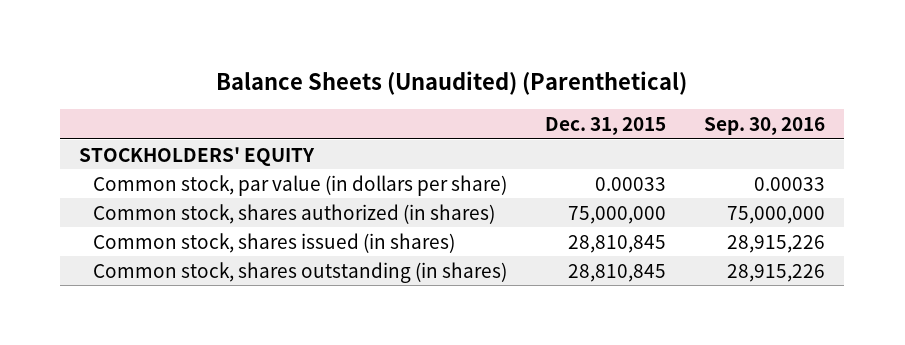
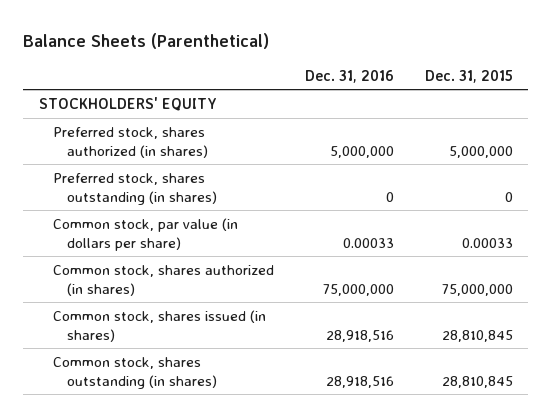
[216,71,688,96] Balance Sheets (Unaudited) (Parenthetical) -> [23,32,270,49] Balance Sheets (Parenthetical)
[704,117,826,136] Sep. 30, 2016 -> none
none -> [304,69,394,83] Dec. 31, 2016
none -> [52,126,208,158] Preferred stock, shares authorized (in shares)
none -> [52,172,217,205] Preferred stock, shares outstanding (in shares)

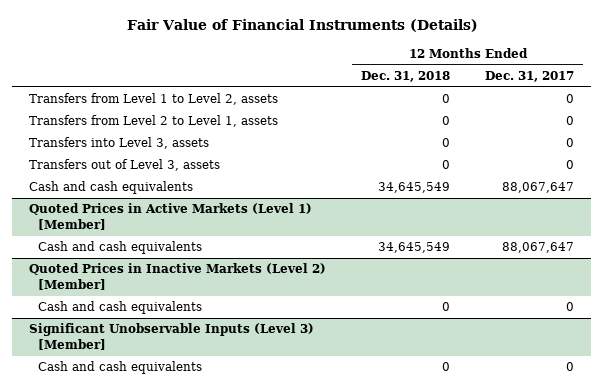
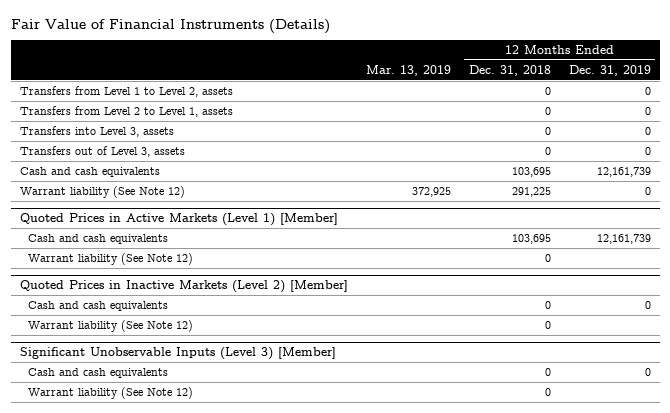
[484,71,574,83] Dec. 31, 2017 -> none
none -> [365,64,451,76] Mar. 13, 2019
none -> [568,64,651,76] Dec. 31, 2019
[378,182,451,194] 34,645,549 -> [511,166,551,177] 103,695
none -> [19,185,185,198] Warrant liability (See Note 12)
[378,242,451,254] 34,645,549 -> [511,233,551,244] 103,695
none -> [28,252,194,265] Warrant liability (See Note 12)
none -> [28,319,194,332] Warrant liability (See Note 12)
none -> [28,386,194,399] Warrant liability (See Note 12)

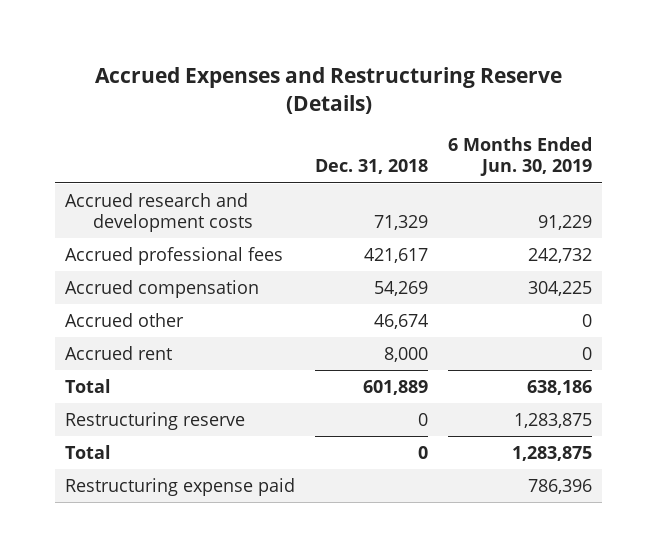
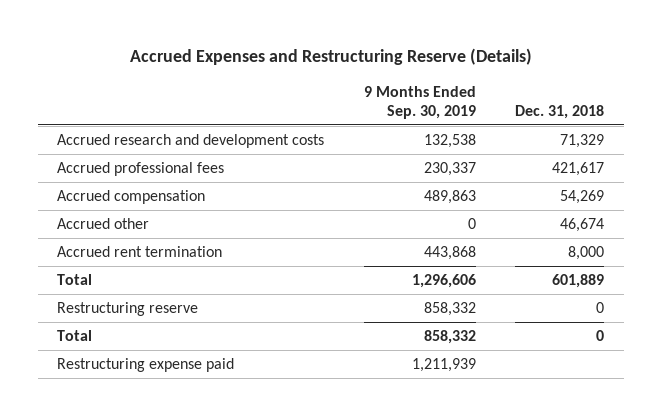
[448,137,593,177] 6 Months Ended Jun. 30, 2019 -> none
none -> [363,85,476,119] 9 Months Ended Sep. 30, 2019
[64,345,172,360] Accrued rent -> [57,246,223,258] Accrued rent termination

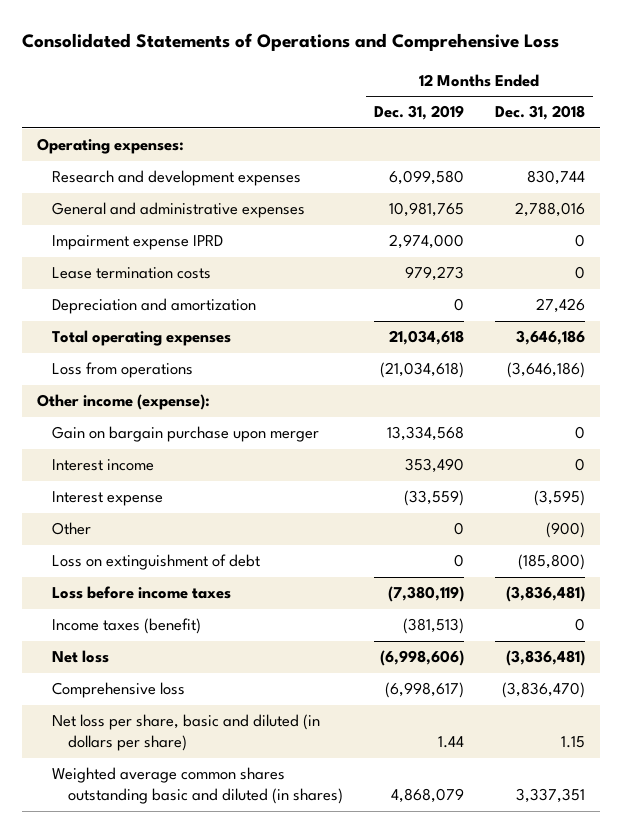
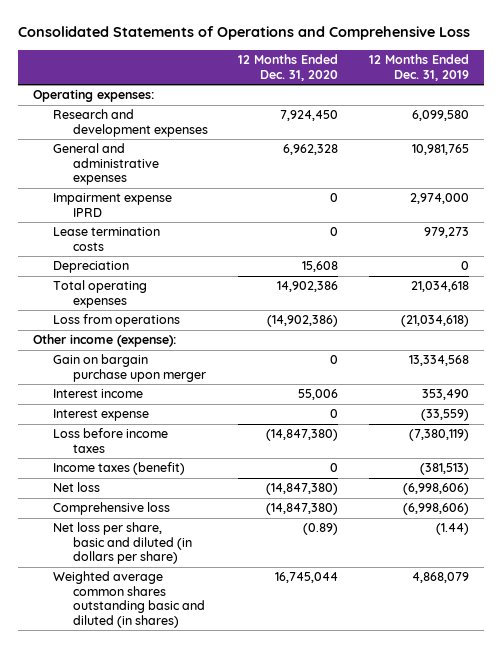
[494,105,585,121] Dec. 31, 2018 -> none
none -> [238,54,339,81] 12 Months Ended Dec. 31, 2020
[52,298,257,315] Depreciation and amortization -> [53,261,130,274] Depreciation
[52,522,92,536] Other -> none
[52,554,261,571] Loss on extinguishment of debt -> none
[384,682,464,699] (6,998,617) -> [402,503,469,516] (6,998,606)
[437,736,464,749] 1.44 -> [435,523,469,536] (1.44)

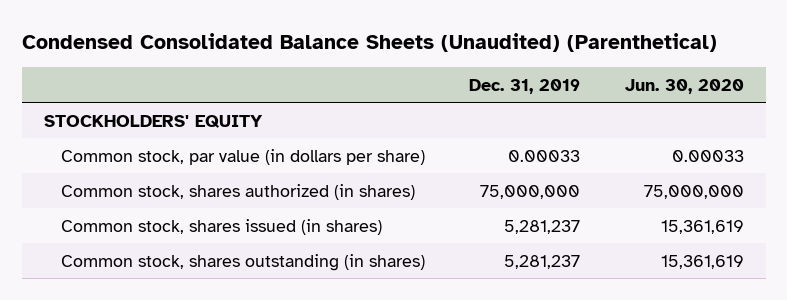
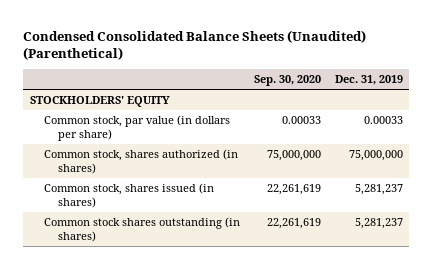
[624,78,744,94] Jun. 30, 2020 -> none
none -> [253,75,321,87] Sep. 30, 2020
[61,253,426,271] Common stock, shares outstanding (in shares) -> [44,217,241,242] Common stock shares outstanding (in shares)

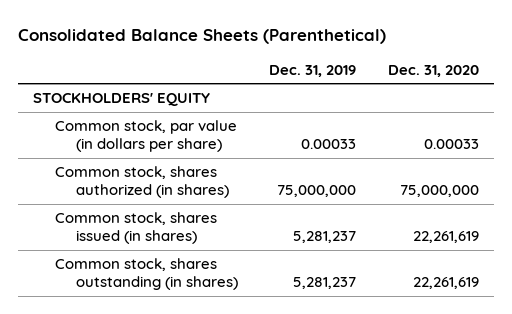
[23,29,367,61] Condensed Consolidated Balance Sheets (Unaudited) (Parenthetical) -> [17,28,386,44] Consolidated Balance Sheets (Parenthetical)
[253,75,321,87] Sep. 30, 2020 -> none
none -> [387,64,479,77] Dec. 31, 2020
[44,217,241,242] Common stock shares outstanding (in shares) -> [54,258,238,290] Common stock, shares outstanding (in shares)

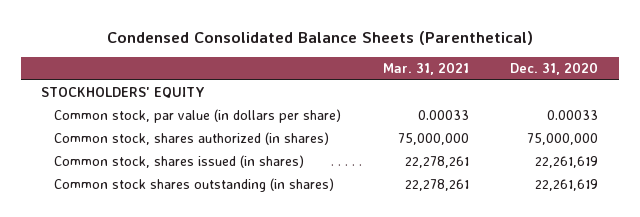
[17,28,386,44] Consolidated Balance Sheets (Parenthetical) -> [106,30,533,45] Condensed Consolidated Balance Sheets (Parenthetical)
[269,64,357,77] Dec. 31, 2019 -> none
none -> [382,62,469,76] Mar. 31, 2021
[54,258,238,290] Common stock, shares outstanding (in shares) -> [53,178,334,193] Common stock shares outstanding (in shares)

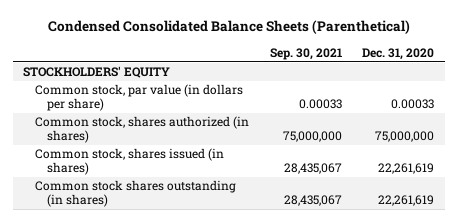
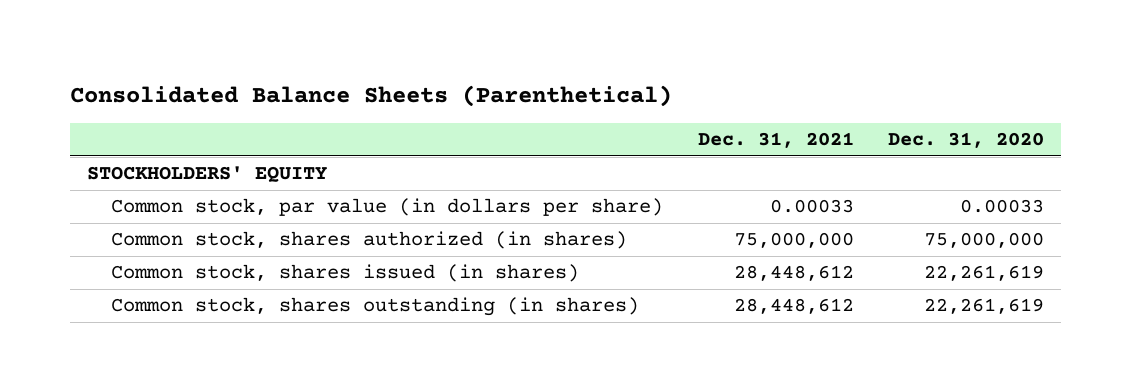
[47,20,410,35] Condensed Consolidated Balance Sheets (Parenthetical) -> [69,85,672,108] Consolidated Balance Sheets (Parenthetical)
[269,47,342,60] Sep. 30, 2021 -> none
none -> [697,132,854,149] Dec. 31, 2021
[35,180,237,208] Common stock shares outstanding (in shares) -> [111,297,640,317] Common stock, shares outstanding (in shares)

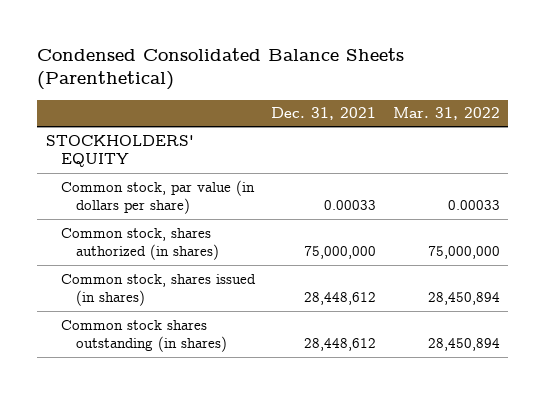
[69,85,672,108] Consolidated Balance Sheets (Parenthetical) -> [37,47,405,91] Condensed Consolidated Balance Sheets (Parenthetical)
[888,132,1045,149] Dec. 31, 2020 -> none
none -> [392,107,500,121] Mar. 31, 2022
[111,297,640,317] Common stock, shares outstanding (in shares) -> [60,319,227,353] Common stock shares outstanding (in shares)

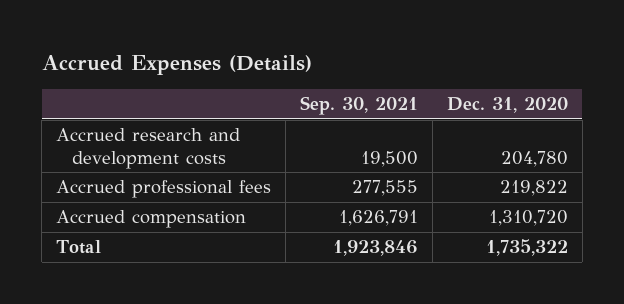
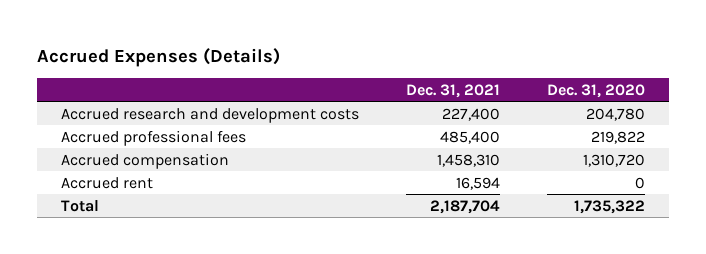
[300,96,419,116] Sep. 30, 2021 -> none
none -> [406,83,501,98] Dec. 31, 2021
none -> [60,176,153,189] Accrued rent

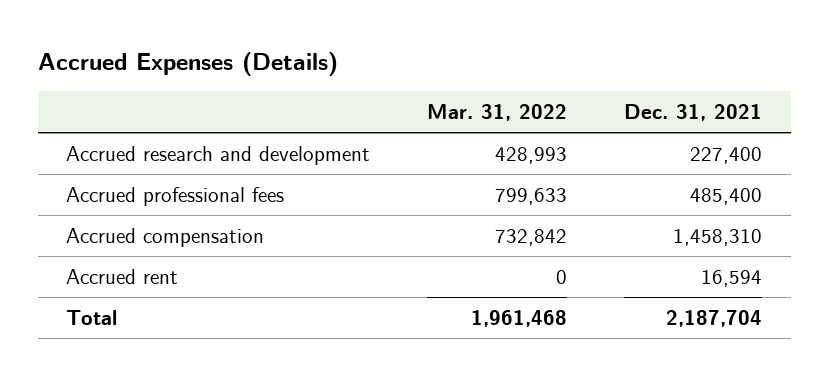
[547,83,646,98] Dec. 31, 2020 -> none
none -> [427,104,568,122] Mar. 31, 2022
[60,107,359,123] Accrued research and development costs -> [66,145,371,165] Accrued research and development

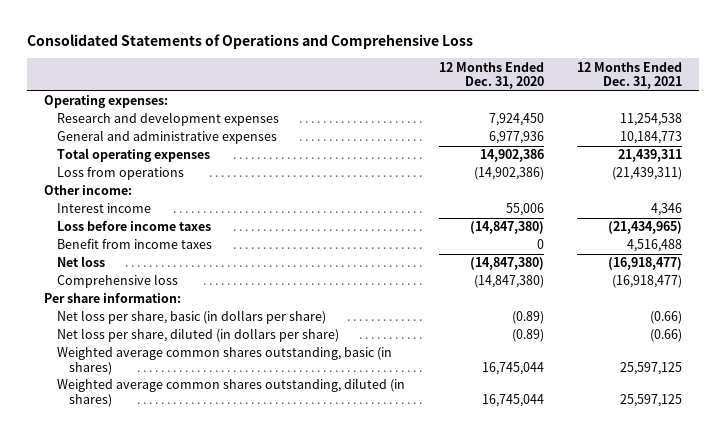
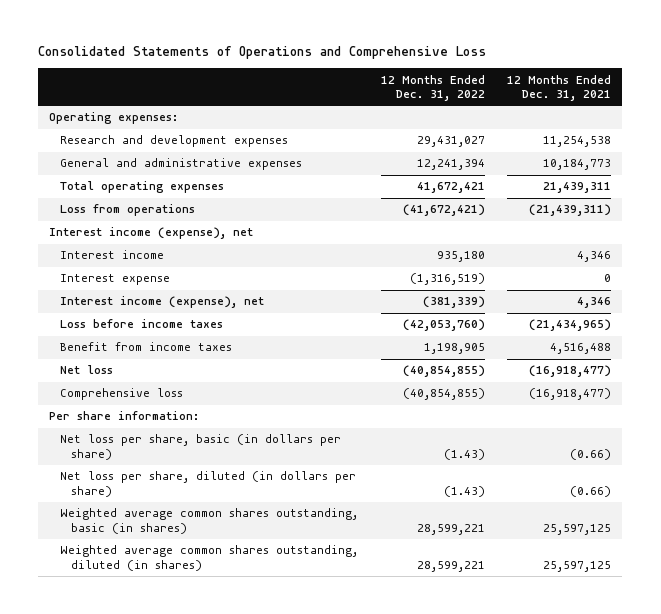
[438,61,544,90] 12 Months Ended Dec. 31, 2020 -> none
none -> [380,74,485,101] 12 Months Ended Dec. 31, 2022
[44,185,133,196] Other income: -> none
none -> [49,227,254,240] Interest income (expense), net
none -> [60,274,171,286] Interest expense
none -> [60,296,265,309] Interest income (expense), net

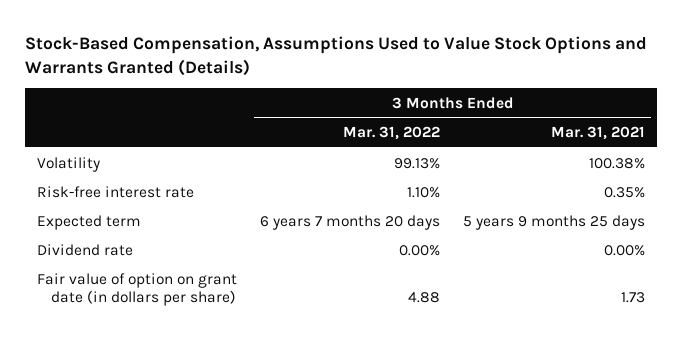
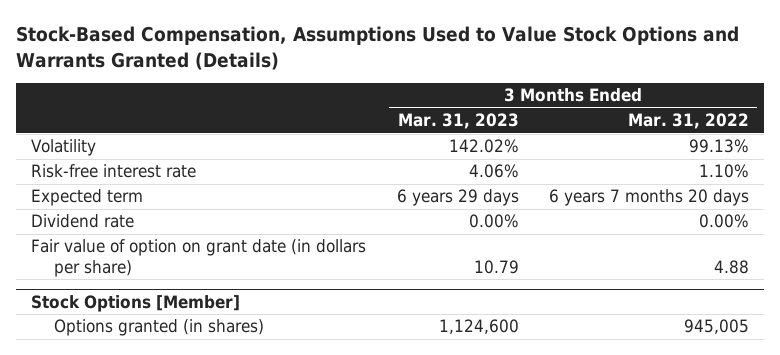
[551,126,646,141] Mar. 31, 2021 -> none
none -> [397,113,519,130] Mar. 31, 2023
none -> [31,294,241,312] Stock Options [Member]
none -> [54,319,265,337] Options granted (in shares)

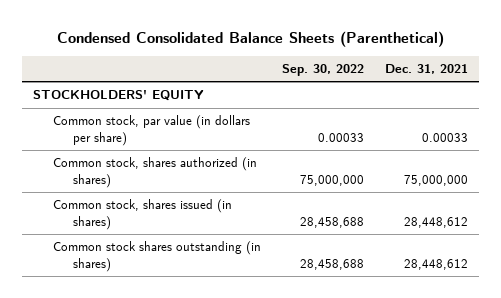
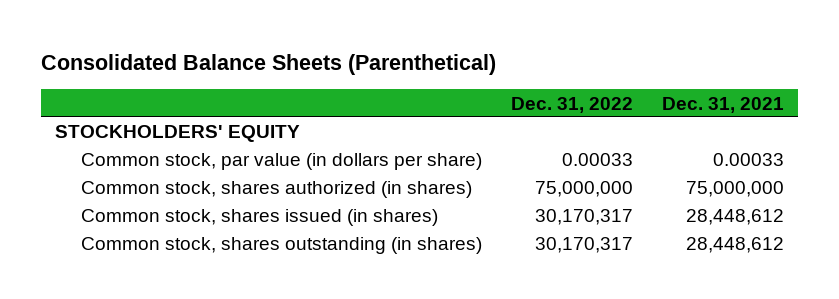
[56,30,444,47] Condensed Consolidated Balance Sheets (Parenthetical) -> [41,54,497,76] Consolidated Balance Sheets (Parenthetical)
[282,64,365,77] Sep. 30, 2022 -> none
none -> [510,96,633,113] Dec. 31, 2022
[52,241,261,272] Common stock shares outstanding (in shares) -> [81,237,483,255] Common stock, shares outstanding (in shares)

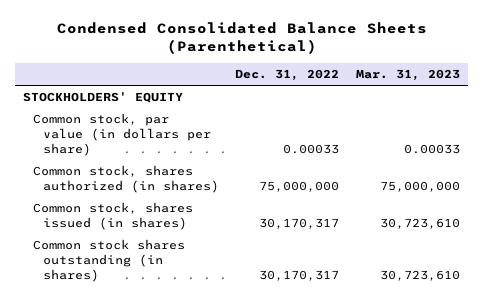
[41,54,497,76] Consolidated Balance Sheets (Parenthetical) -> [56,22,427,55] Condensed Consolidated Balance Sheets (Parenthetical)
[661,96,784,113] Dec. 31, 2021 -> none
none -> [355,69,460,82] Mar. 31, 2023
[81,237,483,255] Common stock, shares outstanding (in shares) -> [33,239,186,282] Common stock shares outstanding (in shares)

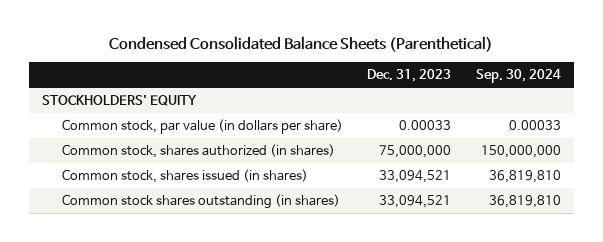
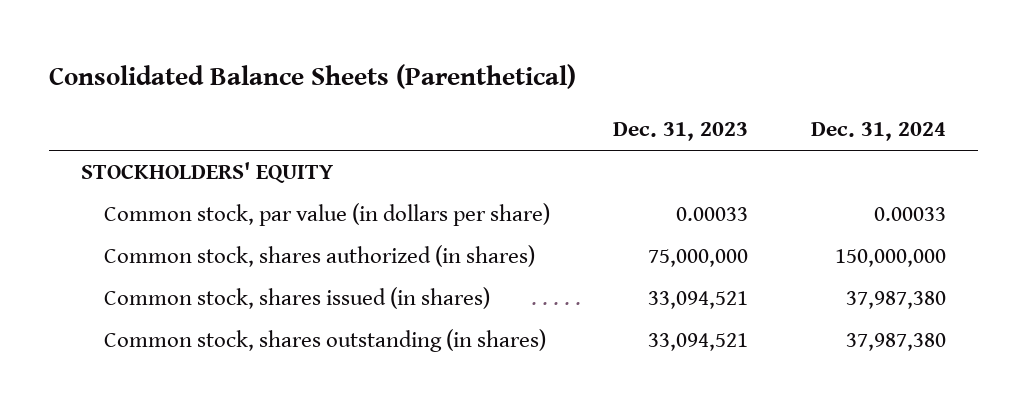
[109,36,494,53] Condensed Consolidated Balance Sheets (Parenthetical) -> [48,63,576,89] Consolidated Balance Sheets (Parenthetical)
[476,69,562,84] Sep. 30, 2024 -> none
none -> [811,122,947,142] Dec. 31, 2024
[61,194,340,210] Common stock shares outstanding (in shares) -> [103,329,546,353] Common stock, shares outstanding (in shares)

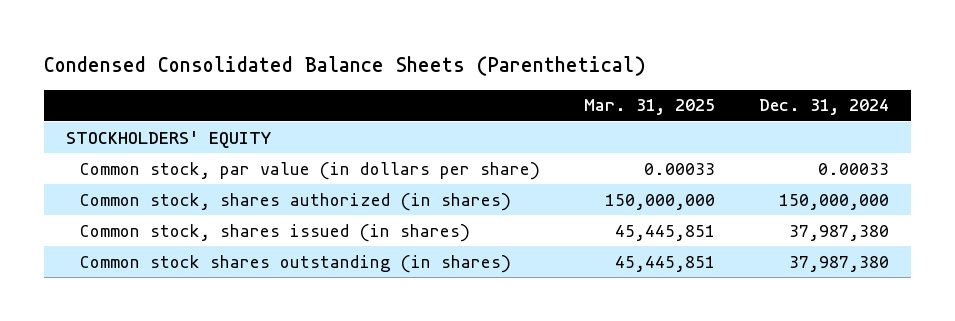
[48,63,576,89] Consolidated Balance Sheets (Parenthetical) -> [44,55,647,76] Condensed Consolidated Balance Sheets (Parenthetical)
[613,122,749,142] Dec. 31, 2023 -> none
none -> [583,99,715,116] Mar. 31, 2025
[103,329,546,353] Common stock, shares outstanding (in shares) -> [79,254,511,273] Common stock shares outstanding (in shares)

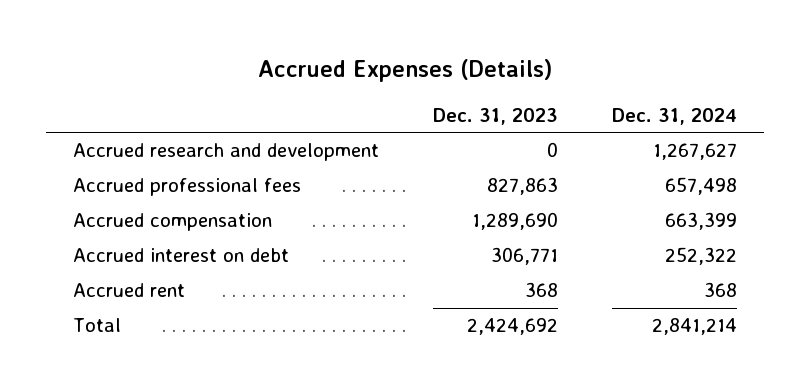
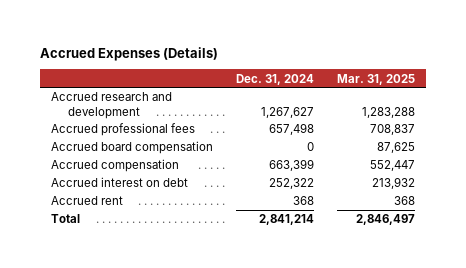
[432,107,558,125] Dec. 31, 2023 -> none
none -> [336,73,415,85] Mar. 31, 2025
none -> [51,141,214,155] Accrued board compensation

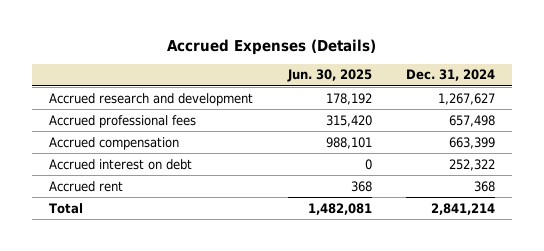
[336,73,415,85] Mar. 31, 2025 -> none
none -> [286,69,372,83] Jun. 30, 2025
[51,141,214,155] Accrued board compensation -> none

